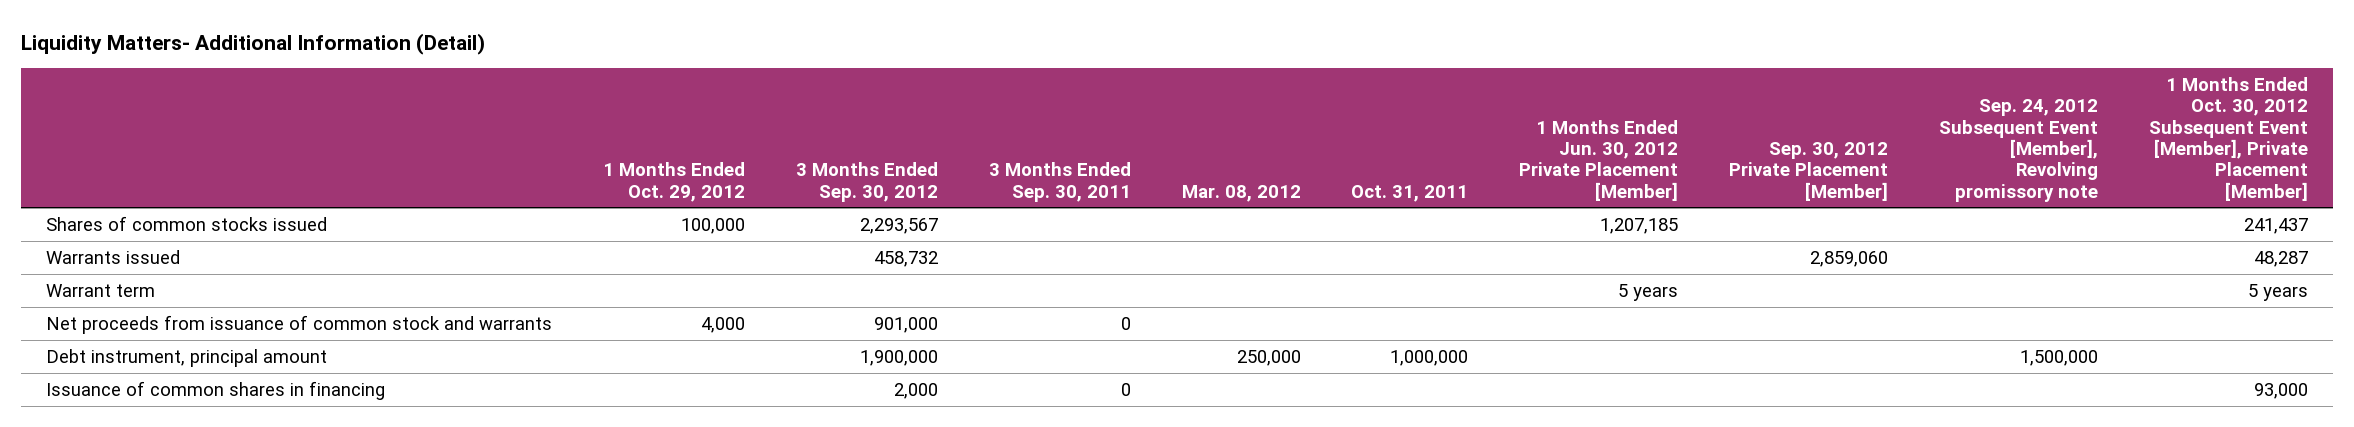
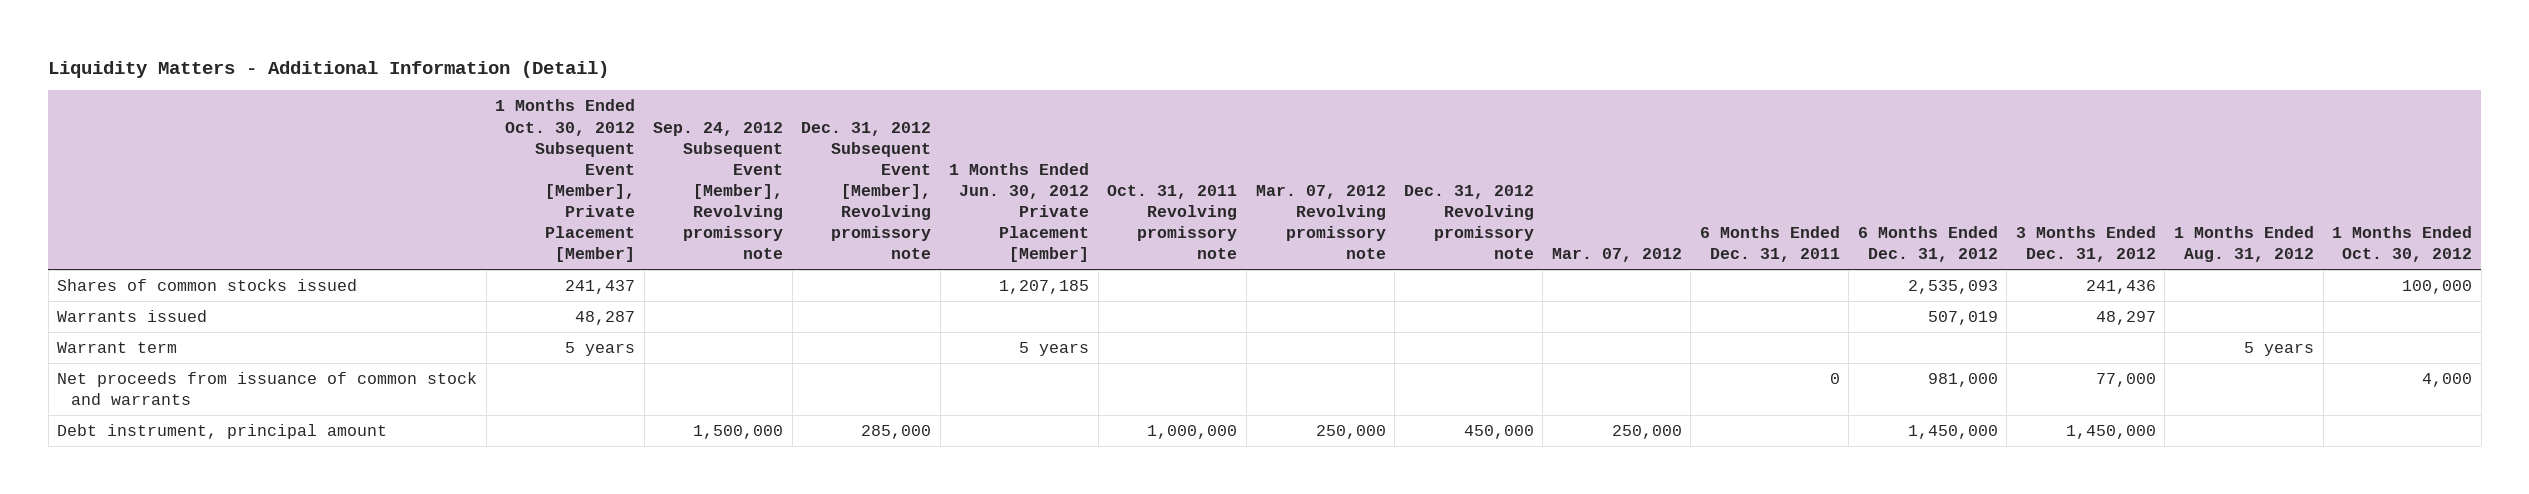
[21,32,486,55] Liquidity Matters- Additional Information (Detail) -> [48,60,610,78] Liquidity Matters - Additional Information (Detail)
[603,162,746,202] 1 Months Ended Oct. 29, 2012 -> none
[796,162,939,202] 3 Months Ended Sep. 30, 2012 -> none
[988,162,1131,202] 3 Months Ended Sep. 30, 2011 -> none
[1181,184,1301,202] Mar. 08, 2012 -> none
[1351,184,1469,202] Oct. 31, 2011 -> none
[1729,141,1889,201] Sep. 30, 2012 Private Placement [Member] -> none
none -> [801,121,932,260] Dec. 31, 2012 Subsequent Event [Member], Revolving promissory note
none -> [1107,184,1238,260] Oct. 31, 2011 Revolving promissory note
none -> [1255,184,1386,260] Mar. 07, 2012 Revolving promissory note
none -> [1403,184,1534,260] Dec. 31, 2012 Revolving promissory note
none -> [1551,248,1682,263] Mar. 07, 2012
none -> [1699,226,1840,263] 6 Months Ended Dec. 31, 2011
none -> [1857,226,1998,263] 6 Months Ended Dec. 31, 2012
none -> [2015,226,2156,263] 3 Months Ended Dec. 31, 2012
none -> [2174,226,2315,263] 1 Months Ended Aug. 31, 2012
none -> [2332,226,2473,263] 1 Months Ended Oct. 30, 2012
[46,380,386,400] Issuance of common shares in financing -> none

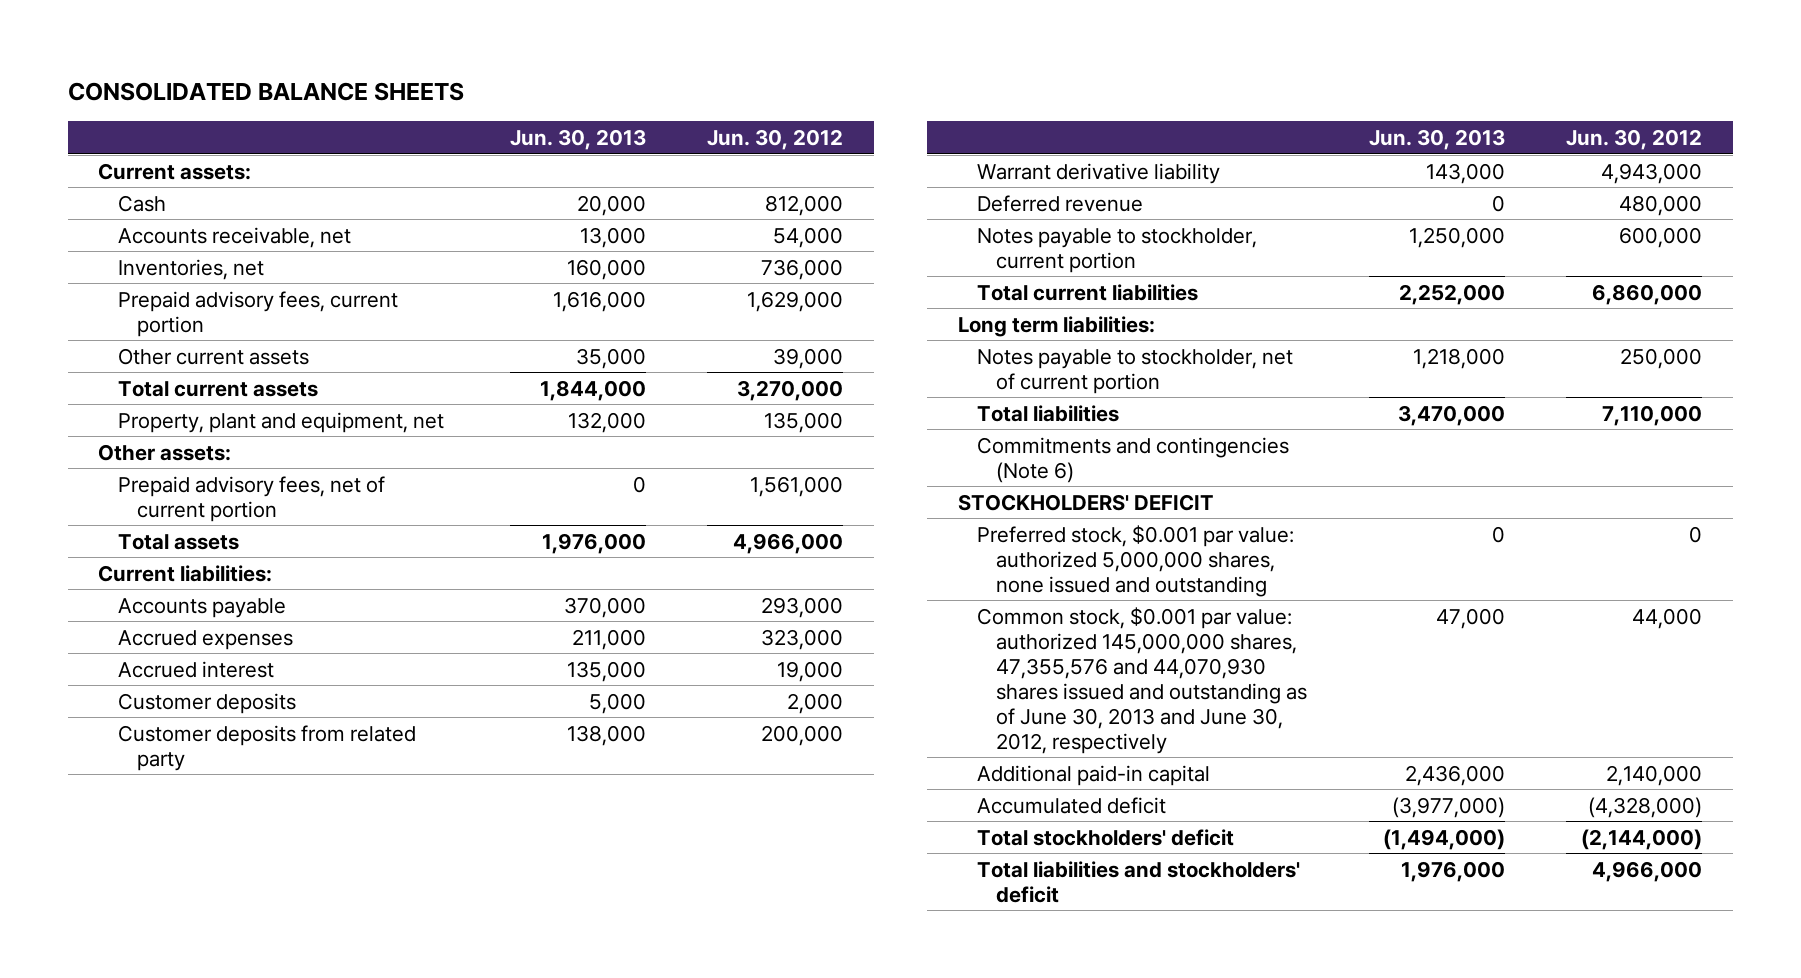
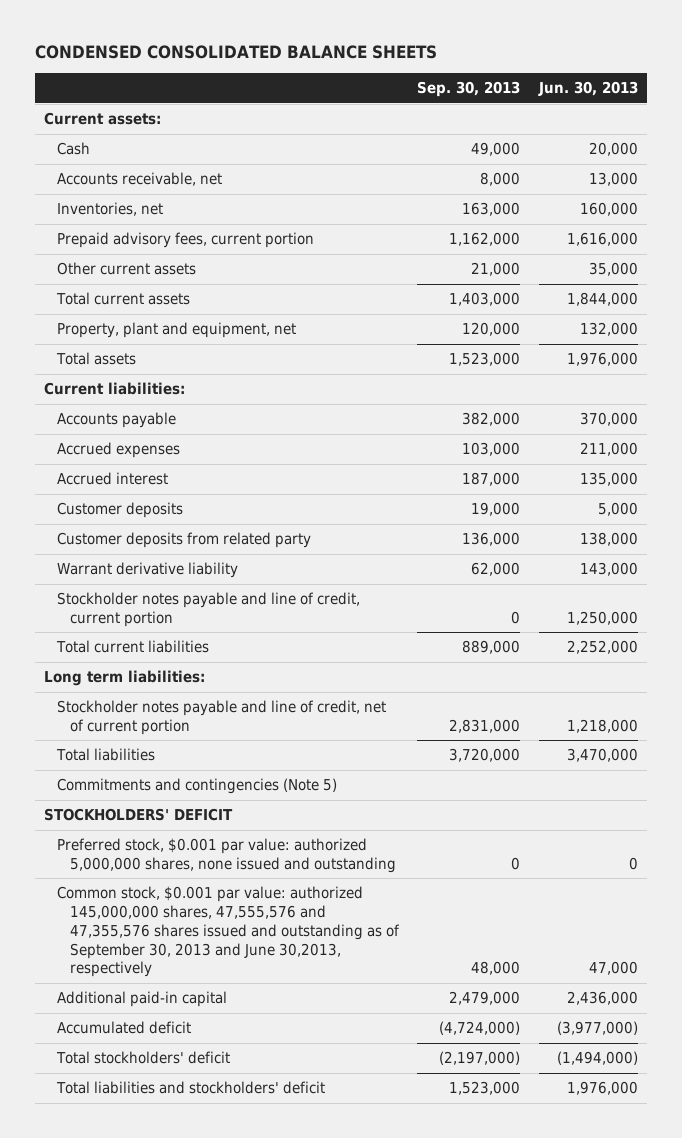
[67,82,464,102] CONSOLIDATED BALANCE SHEETS -> [35,45,438,60] CONDENSED CONSOLIDATED BALANCE SHEETS
[707,129,844,151] Jun. 30, 2012 -> none
none -> [417,81,521,98] Sep. 30, 2013
[98,443,232,461] Other assets: -> none
[117,475,385,522] Prepaid advisory fees, net of current portion -> none
[976,194,1143,212] Deferred revenue -> none
[976,227,1257,273] Notes payable to stockholder, current portion -> [57,592,361,627] Stockholder notes payable and line of credit, current portion
[976,348,1293,394] Notes payable to stockholder, net of current portion -> [57,700,387,735] Stockholder notes payable and line of credit, net of current portion
[976,436,1289,483] Commitments and contingencies (Note 6) -> [57,778,338,795] Commitments and contingencies (Note 5)
[976,606,1308,754] Common stock, $0.001 par value: authorized 145,000,000 shares, 47,355,576 and 44,070,930 shares issued and outstanding as of June 30, 2013 and June 30, 2012, respectively -> [57,886,401,978] Common stock, $0.001 par value: authorized 145,000,000 shares, 47,555,576 and 47,355,576 shares issued and outstanding as of September 30, 2013 and June 30,2013, respectively

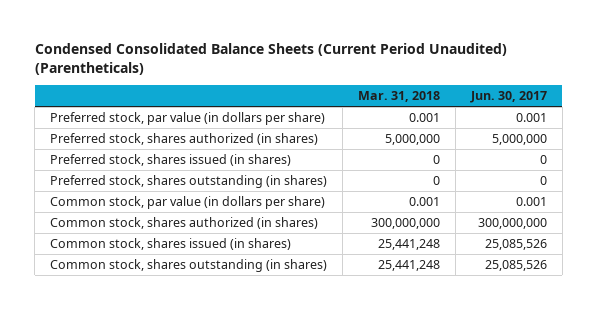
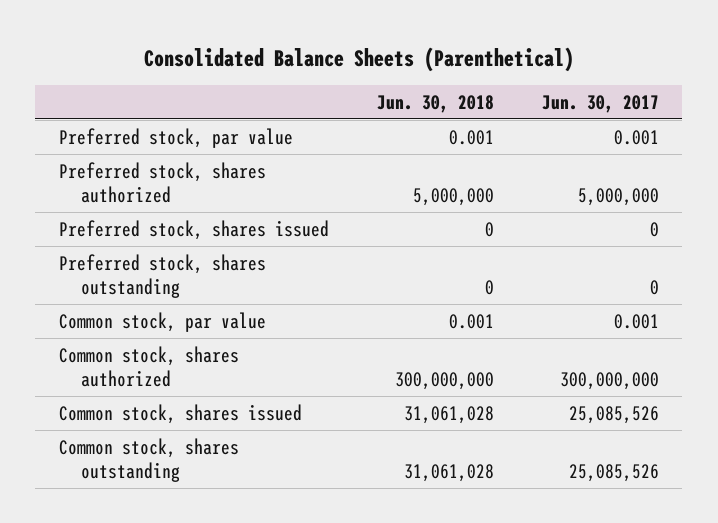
[34,42,507,75] Condensed Consolidated Balance Sheets (Current Period Unaudited) (Parentheticals) -> [143,46,574,72] Consolidated Balance Sheets (Parenthetical)
[358,91,441,103] Mar. 31, 2018 -> none
none -> [376,94,494,113] Jun. 30, 2018
[50,111,326,125] Preferred stock, par value (in dollars per share) -> [59,127,294,148] Preferred stock, par value
[50,132,319,145] Preferred stock, shares authorized (in shares) -> [59,161,267,203] Preferred stock, shares authorized
[50,153,292,166] Preferred stock, shares issued (in shares) -> [59,219,330,240] Preferred stock, shares issued
[50,174,328,188] Preferred stock, shares outstanding (in shares) -> [59,253,267,298] Preferred stock, shares outstanding
[50,195,326,209] Common stock, par value (in dollars per share) -> [59,311,267,332] Common stock, par value
[50,216,319,229] Common stock, shares authorized (in shares) -> [59,345,240,387] Common stock, shares authorized
[50,237,292,250] Common stock, shares issued (in shares) -> [59,403,303,424] Common stock, shares issued
[50,258,328,272] Common stock, shares outstanding (in shares) -> [59,437,240,482] Common stock, shares outstanding

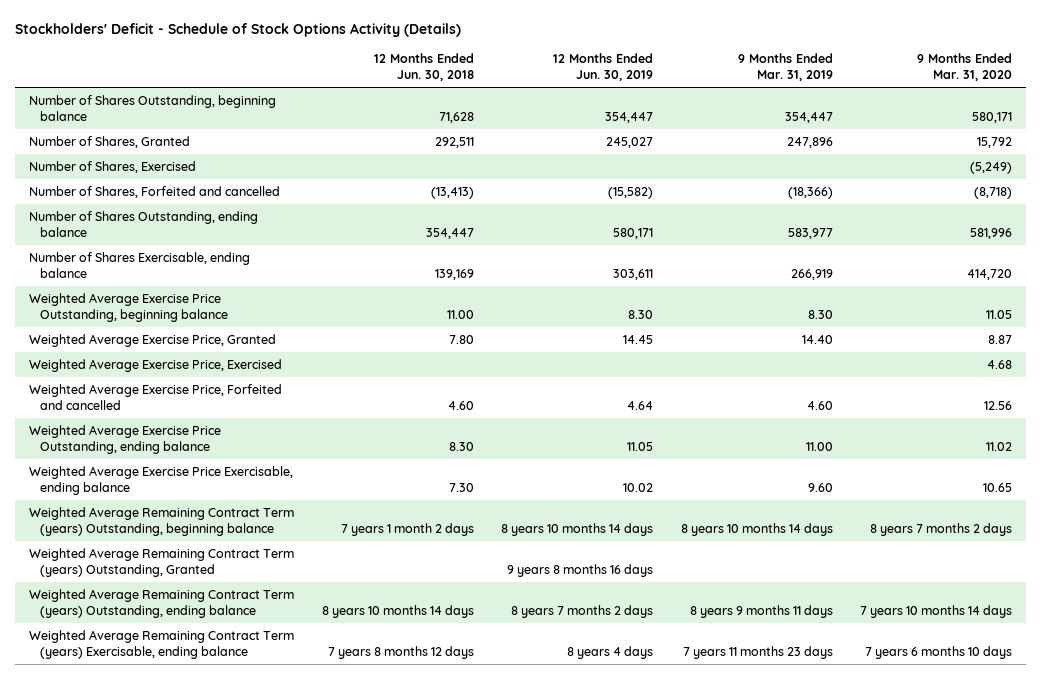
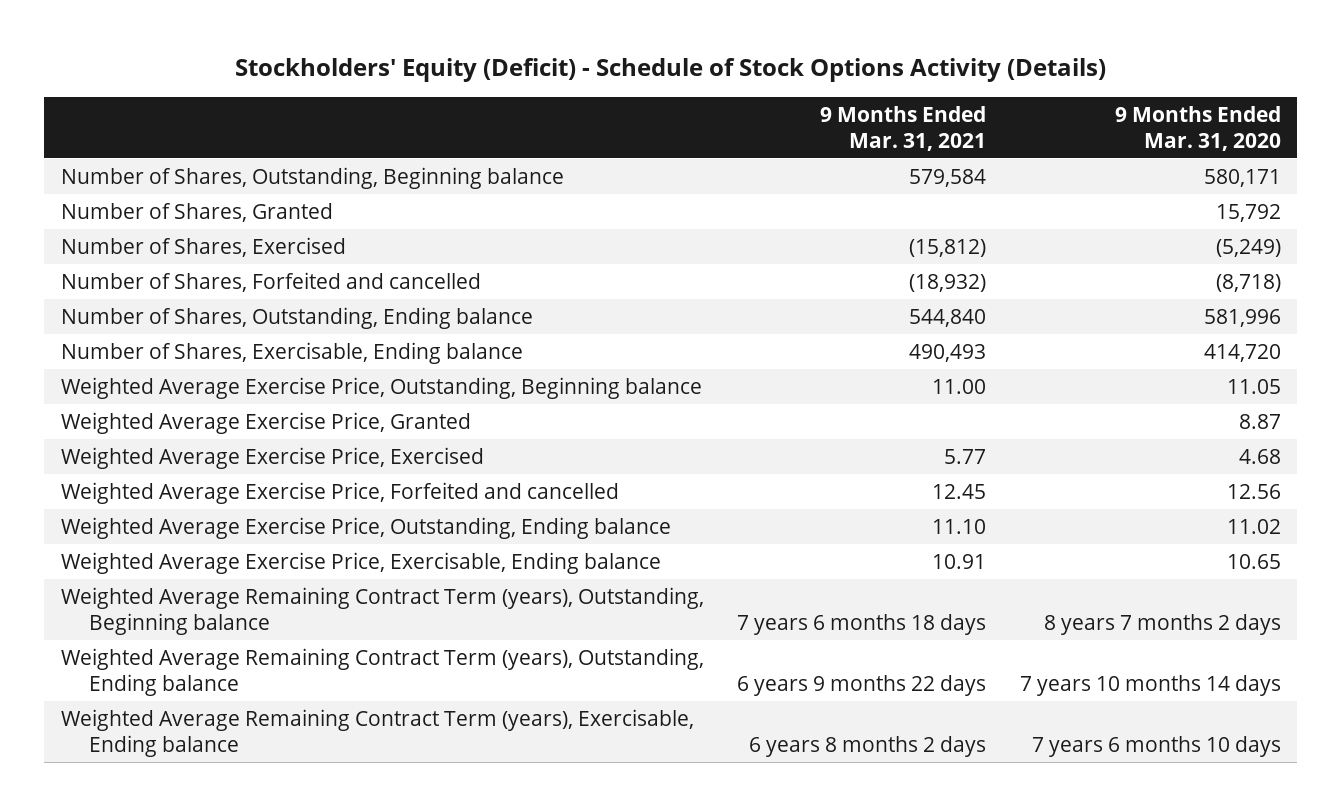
[15,23,462,38] Stockholders' Deficit - Schedule of Stock Options Activity (Details) -> [234,58,1106,83] Stockholders' Equity (Deficit) - Schedule of Stock Options Activity (Details)
[373,53,474,82] 12 Months Ended Jun. 30, 2018 -> none
[553,53,654,82] 12 Months Ended Jun. 30, 2019 -> none
[737,53,833,82] 9 Months Ended Mar. 31, 2019 -> none
none -> [820,105,987,151] 9 Months Ended Mar. 31, 2021
[28,94,276,121] Number of Shares Outstanding, beginning balance -> [60,166,564,189] Number of Shares, Outstanding, Beginning balance
[28,210,258,237] Number of Shares Outstanding, ending balance -> [60,306,533,329] Number of Shares, Outstanding, Ending balance
[28,251,250,278] Number of Shares Exercisable, ending balance -> [60,341,523,364] Number of Shares, Exercisable, Ending balance
[28,292,228,322] Weighted Average Exercise Price Outstanding, beginning balance -> [60,376,702,399] Weighted Average Exercise Price, Outstanding, Beginning balance
[28,547,294,577] Weighted Average Remaining Contract Term (years) Outstanding, Granted -> none
[28,424,221,454] Weighted Average Exercise Price Outstanding, ending balance -> [60,516,671,539] Weighted Average Exercise Price, Outstanding, Ending balance
[28,465,293,495] Weighted Average Exercise Price Exercisable, ending balance -> [60,551,661,574] Weighted Average Exercise Price, Exercisable, Ending balance
[28,506,294,536] Weighted Average Remaining Contract Term (years) Outstanding, beginning balance -> [60,586,704,635] Weighted Average Remaining Contract Term (years), Outstanding, Beginning balance
[28,588,294,618] Weighted Average Remaining Contract Term (years) Outstanding, ending balance -> [60,647,704,696] Weighted Average Remaining Contract Term (years), Outstanding, Ending balance
[28,629,294,659] Weighted Average Remaining Contract Term (years) Exercisable, ending balance -> [60,708,694,757] Weighted Average Remaining Contract Term (years), Exercisable, Ending balance

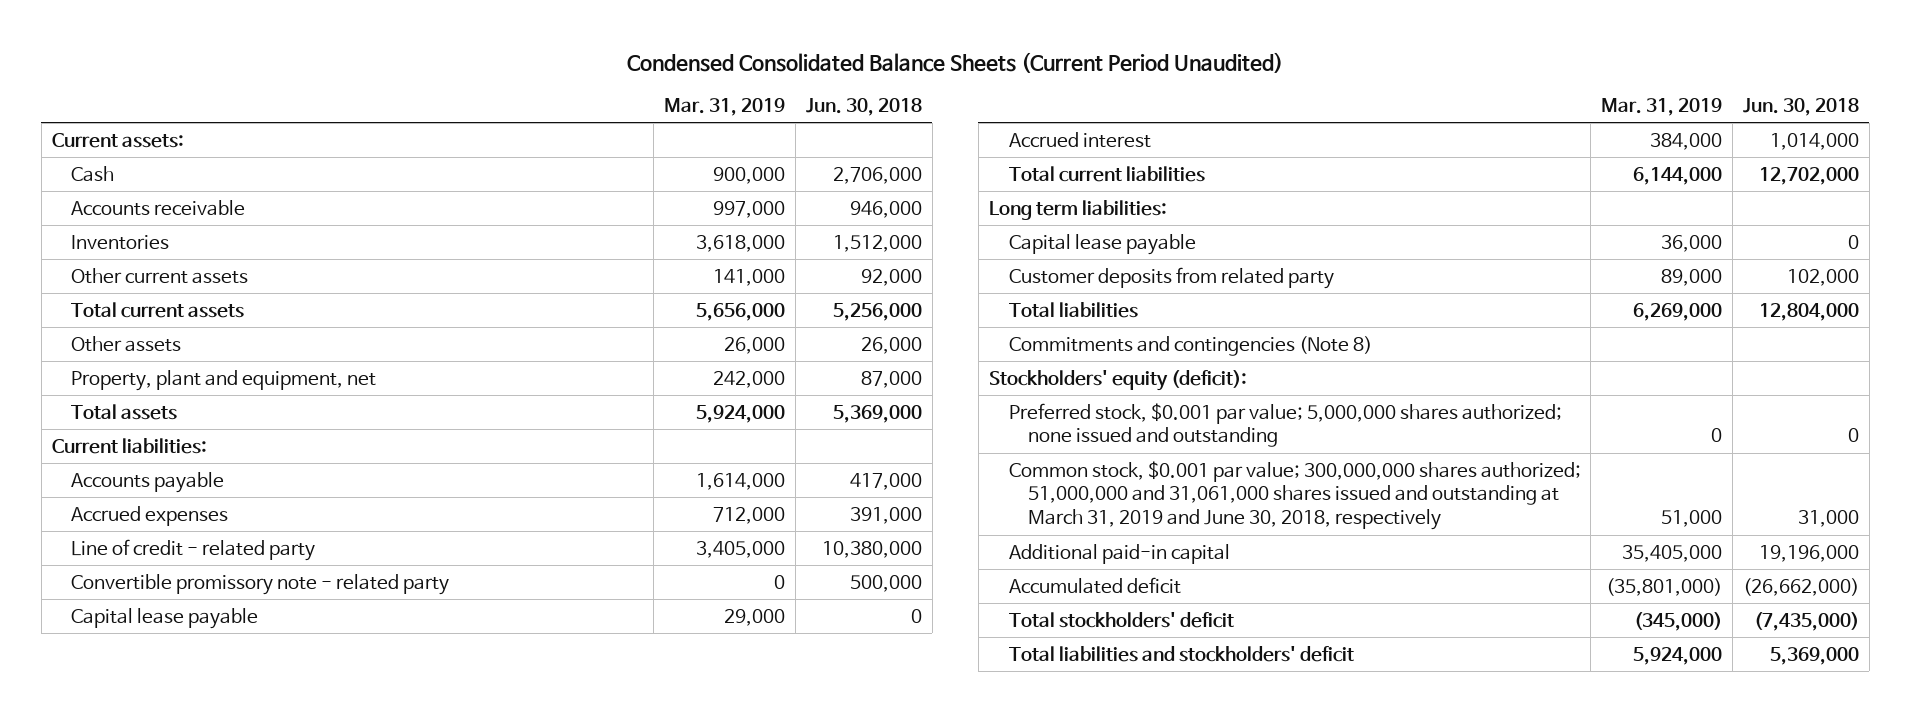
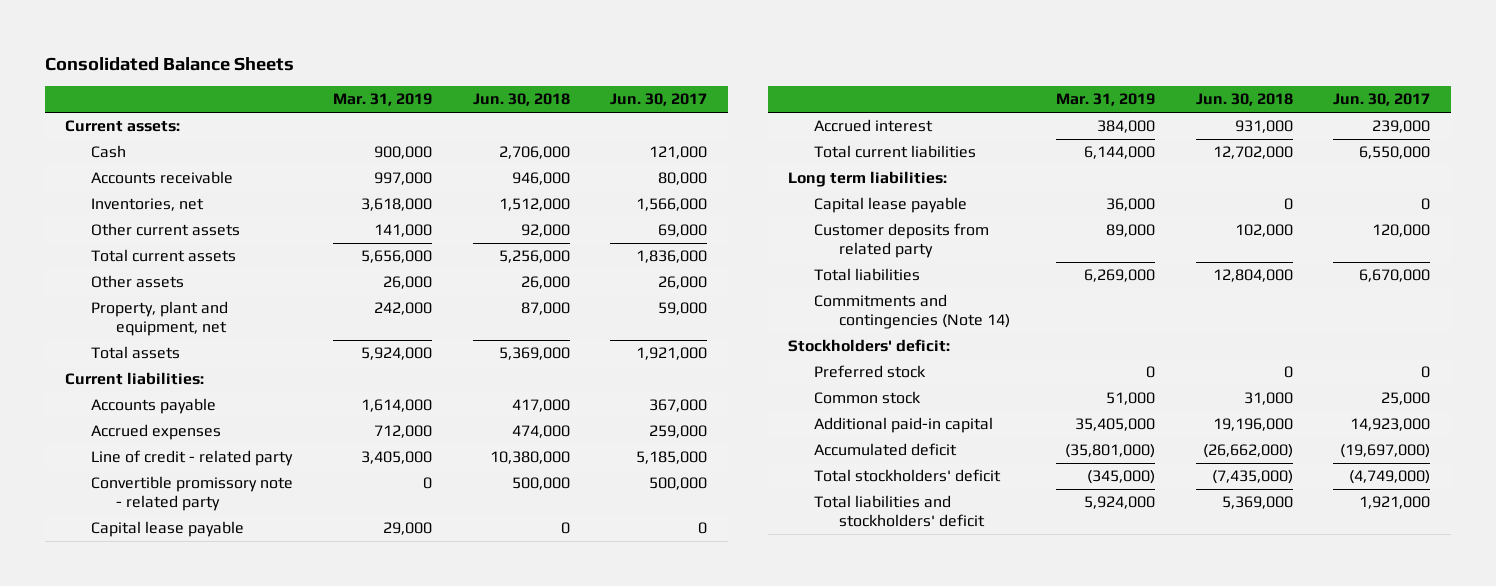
[627,51,1284,73] Condensed Consolidated Balance Sheets (Current Period Unaudited) -> [44,56,294,71] Consolidated Balance Sheets
none -> [610,93,708,107] Jun. 30, 2017
[71,234,170,250] Inventories -> [90,198,204,212] Inventories, net
[849,506,922,524] 391,000 -> [511,425,570,439] 474,000
[1770,132,1860,150] 1,014,000 -> [1234,120,1293,134] 931,000
[1008,335,1372,356] Commitments and contingencies (Note 8) -> [813,294,1010,330] Commitments and contingencies (Note 14)
[988,369,1247,391] Stockholders' equity (deficit): -> [788,339,951,353] Stockholders' deficit:
[1008,402,1562,448] Preferred stock, $0.001 par value; 5,000,000 shares authorized; none issued and outstanding -> [813,365,926,379] Preferred stock
[1008,460,1581,531] Common stock, $0.001 par value; 300,000,000 shares authorized; 51,000,000 and 31,061,000 shares issued and outstanding at March 31, 2019 and June 30, 2018, respectively -> [813,391,921,405] Common stock

